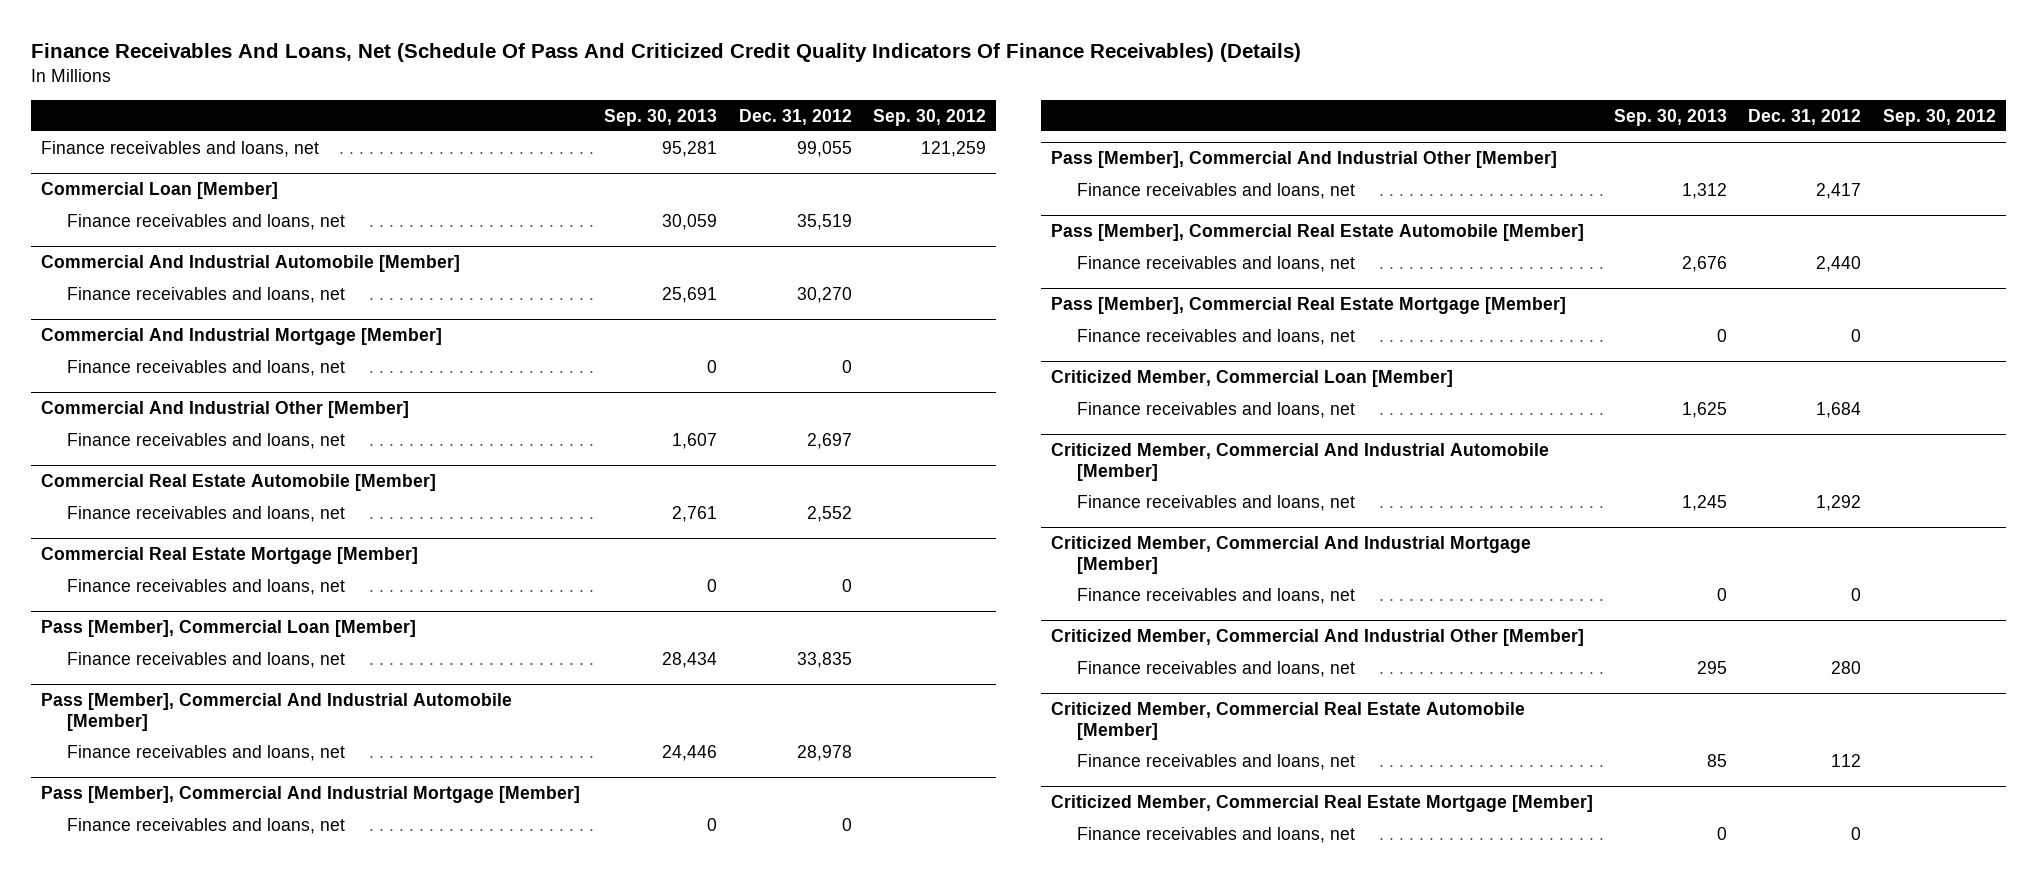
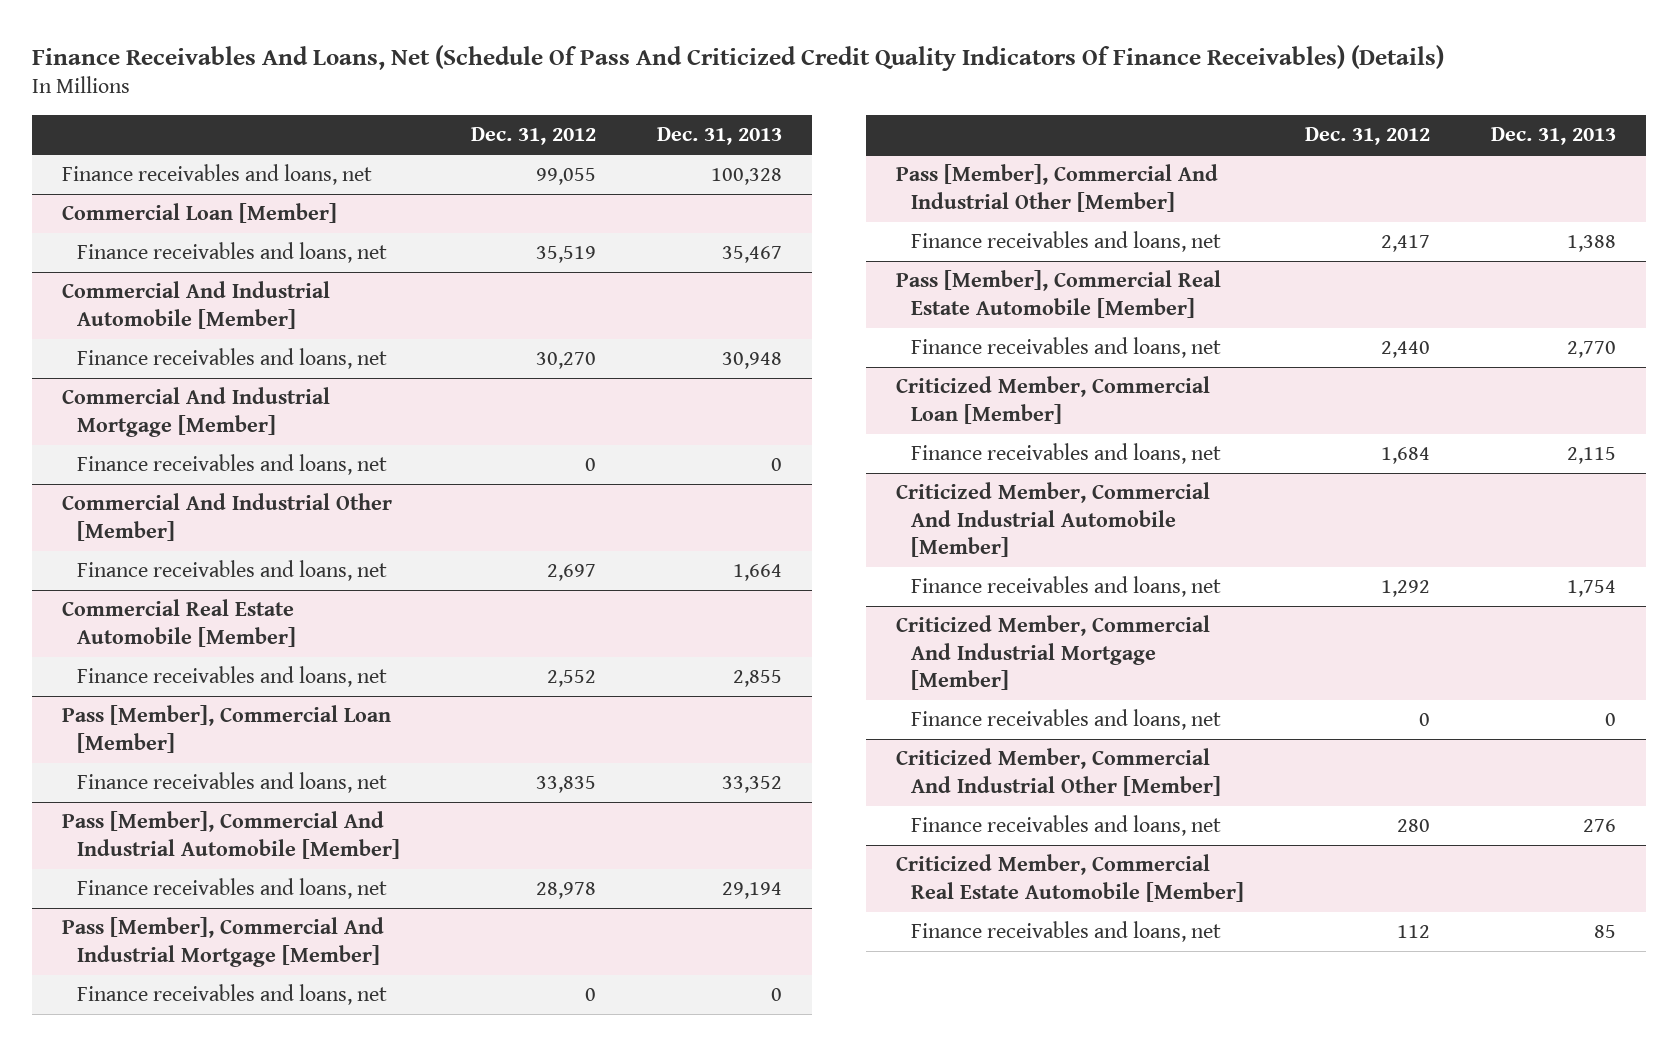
[604,108,718,126] Sep. 30, 2013 -> none
[872,108,986,126] Sep. 30, 2012 -> none
none -> [656,127,782,146] Dec. 31, 2013
[41,547,419,565] Commercial Real Estate Mortgage [Member] -> none
[67,578,346,595] Finance receivables and loans, net -> none
[1051,297,1567,315] Pass [Member], Commercial Real Estate Mortgage [Member] -> none
[1077,328,1356,345] Finance receivables and loans, net -> none
[1051,795,1594,813] Criticized Member, Commercial Real Estate Mortgage [Member] -> none
[1077,826,1356,843] Finance receivables and loans, net -> none

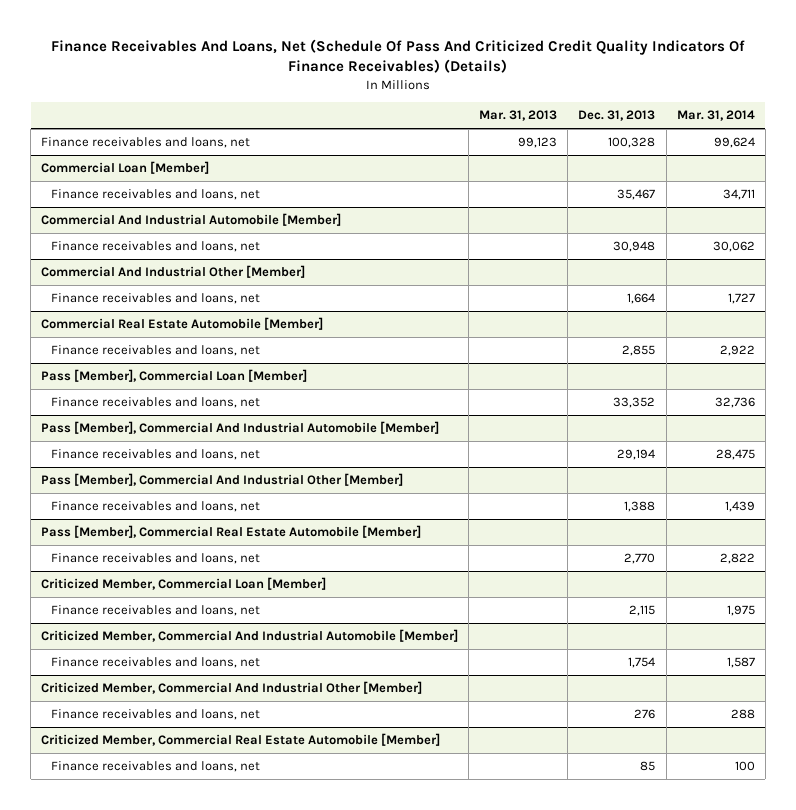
[471,127,597,146] Dec. 31, 2012 -> none
none -> [479,110,558,122] Mar. 31, 2013
none -> [676,110,755,122] Mar. 31, 2014
[62,387,331,437] Commercial And Industrial Mortgage [Member] -> none
[77,454,388,476] Finance receivables and loans, net -> none
[62,917,385,967] Pass [Member], Commercial And Industrial Mortgage [Member] -> none
[77,984,388,1006] Finance receivables and loans, net -> none
[895,615,1210,690] Criticized Member, Commercial And Industrial Mortgage [Member] -> none
[911,709,1222,731] Finance receivables and loans, net -> none

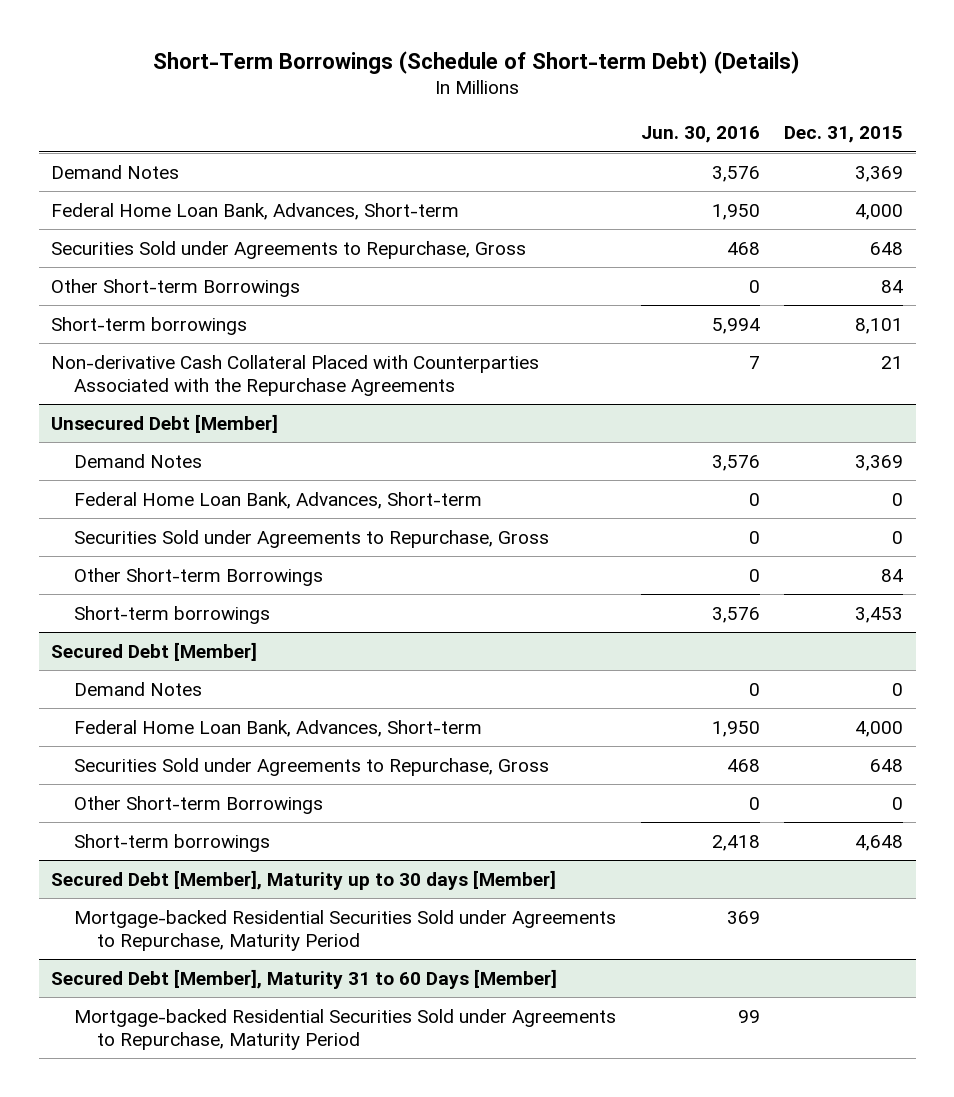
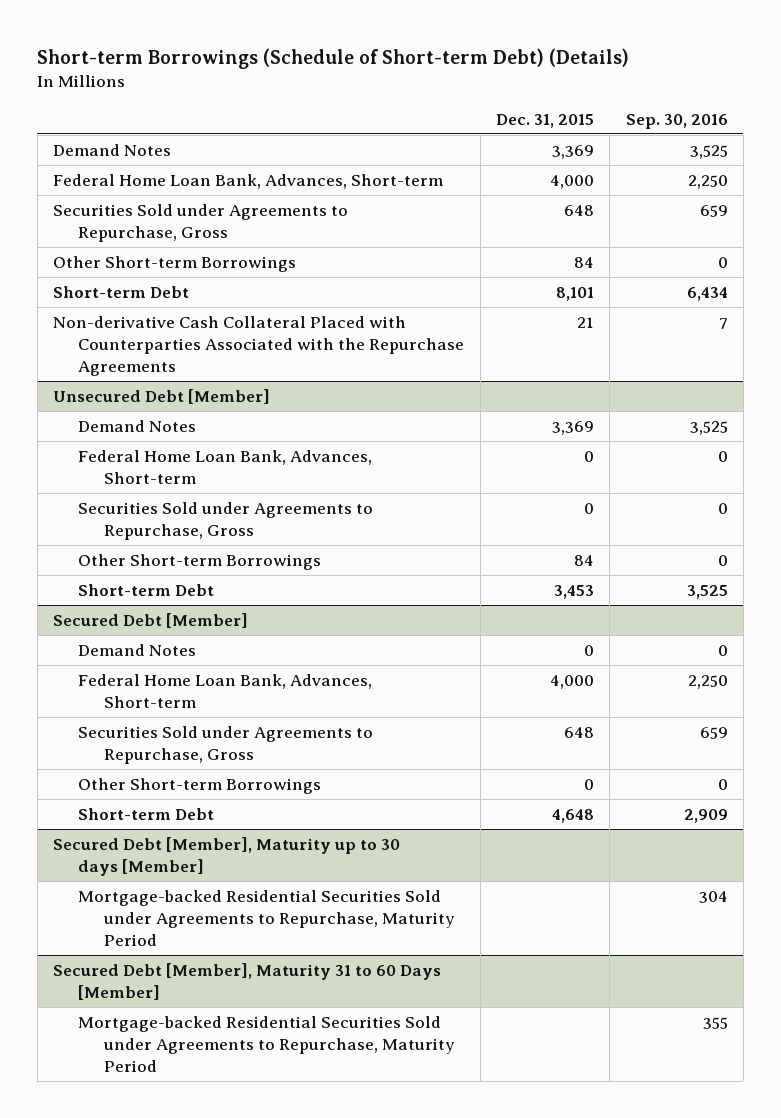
[153,50,801,74] Short-Term Borrowings (Schedule of Short-term Debt) (Details) -> [37,47,630,69] Short-term Borrowings (Schedule of Short-term Debt) (Details)
[640,126,760,144] Jun. 30, 2016 -> none
none -> [625,113,728,129] Sep. 30, 2016
[51,316,248,335] Short-term borrowings -> [53,285,190,298] Short-term Debt
[73,605,270,624] Short-term borrowings -> [78,583,215,596] Short-term Debt
[73,833,270,852] Short-term borrowings -> [78,807,215,820] Short-term Debt

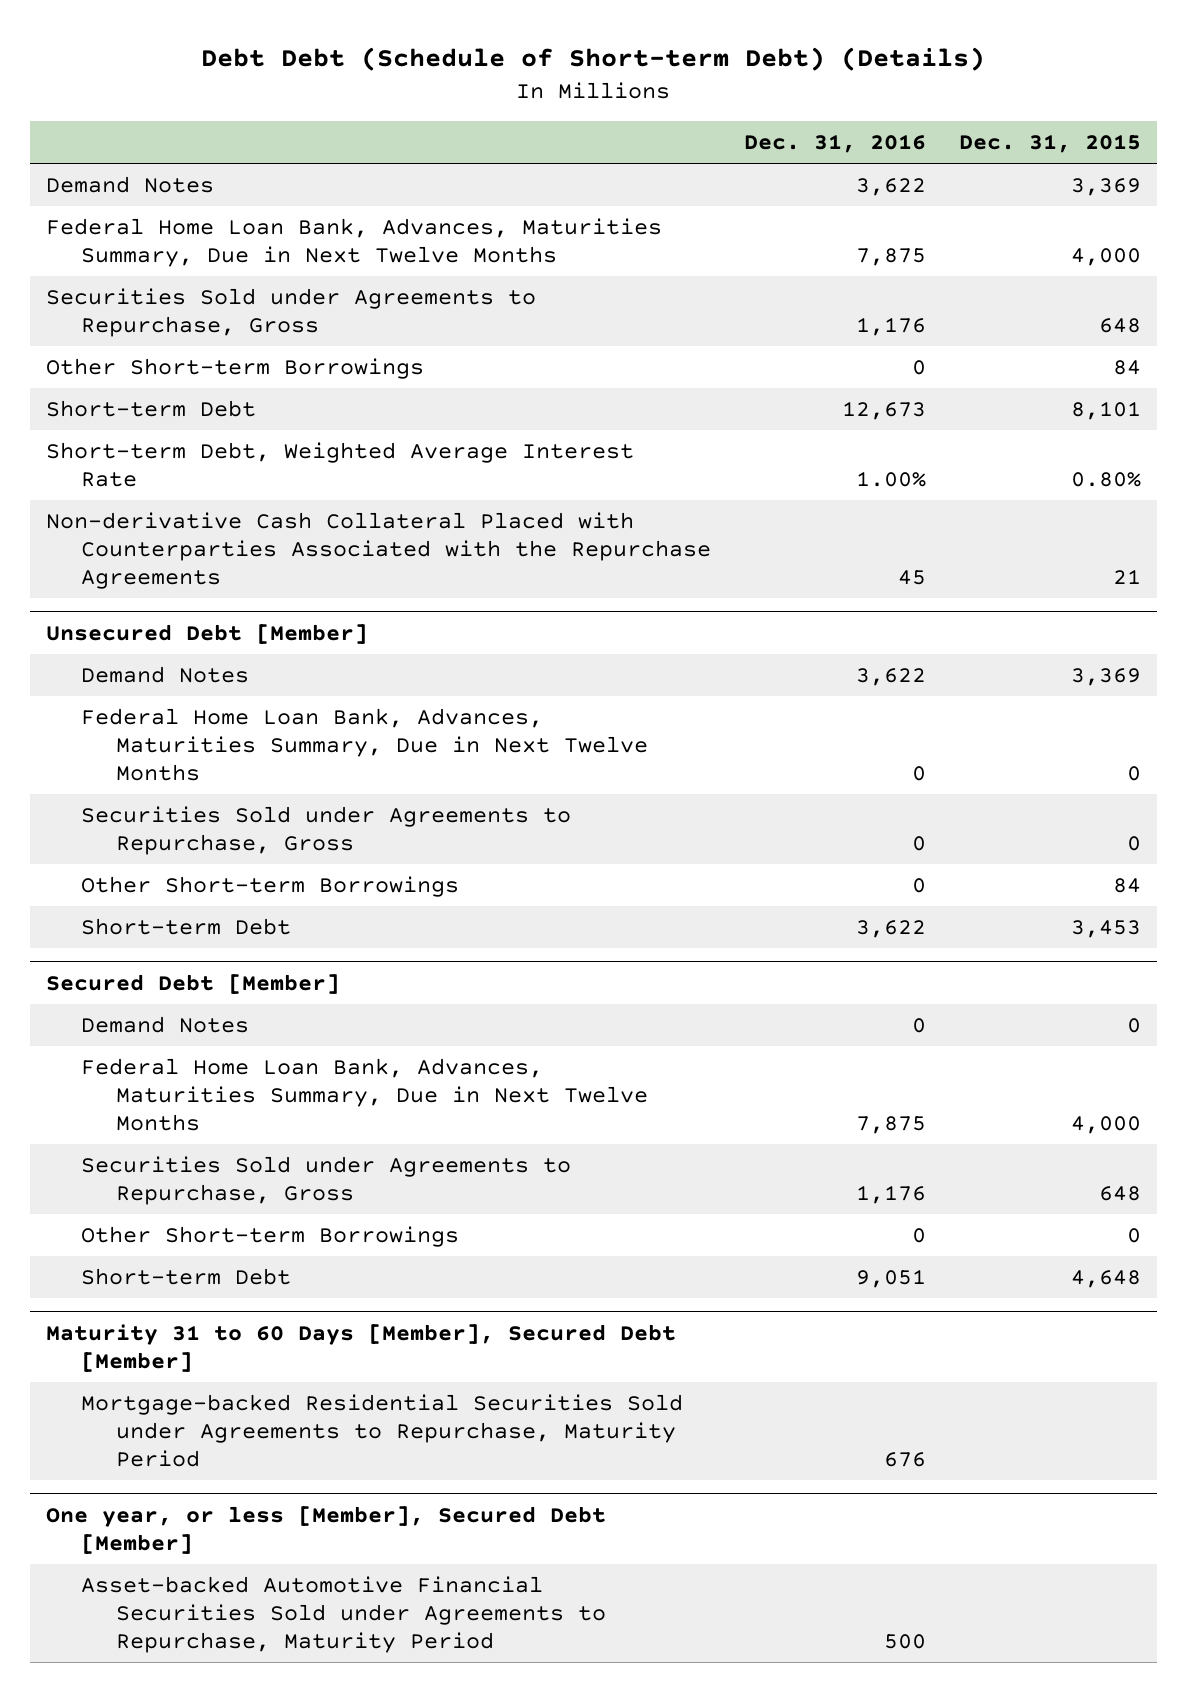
[37,47,630,69] Short-term Borrowings (Schedule of Short-term Debt) (Details) -> [201,47,986,72] Debt Debt (Schedule of Short-term Debt) (Details)
[625,113,728,129] Sep. 30, 2016 -> none
none -> [743,134,926,154] Dec. 31, 2016
[53,173,444,189] Federal Home Loan Bank, Advances, Short-term -> [45,217,662,267] Federal Home Loan Bank, Advances, Maturities Summary, Due in Next Twelve Months
none -> [45,441,634,487] Short-term Debt, Weighted Average Interest Rate
[78,449,373,484] Federal Home Loan Bank, Advances, Short-term -> [80,707,648,781] Federal Home Loan Bank, Advances, Maturities Summary, Due in Next Twelve Months
[78,673,373,708] Federal Home Loan Bank, Advances, Short-term -> [80,1057,648,1131] Federal Home Loan Bank, Advances, Maturities Summary, Due in Next Twelve Months
[53,836,401,876] Secured Debt [Member], Maturity up to 30 days [Member] -> none
[78,889,455,946] Mortgage-backed Residential Securities Sold under Agreements to Repurchase, Maturity Period -> none
[53,962,442,1000] Secured Debt [Member], Maturity 31 to 60 Days [Member] -> [45,1323,676,1372] Maturity 31 to 60 Days [Member], Secured Debt [Member]
none -> [45,1505,606,1554] One year, or less [Member], Secured Debt [Member]
none -> [80,1575,606,1653] Asset-backed Automotive Financial Securities Sold under Agreements to Repurchase, Maturity Period

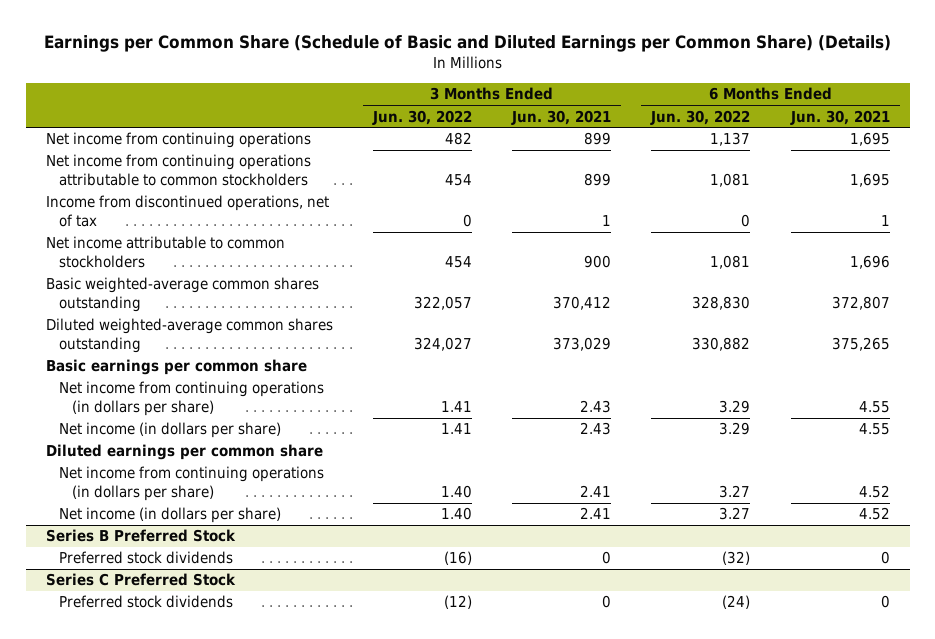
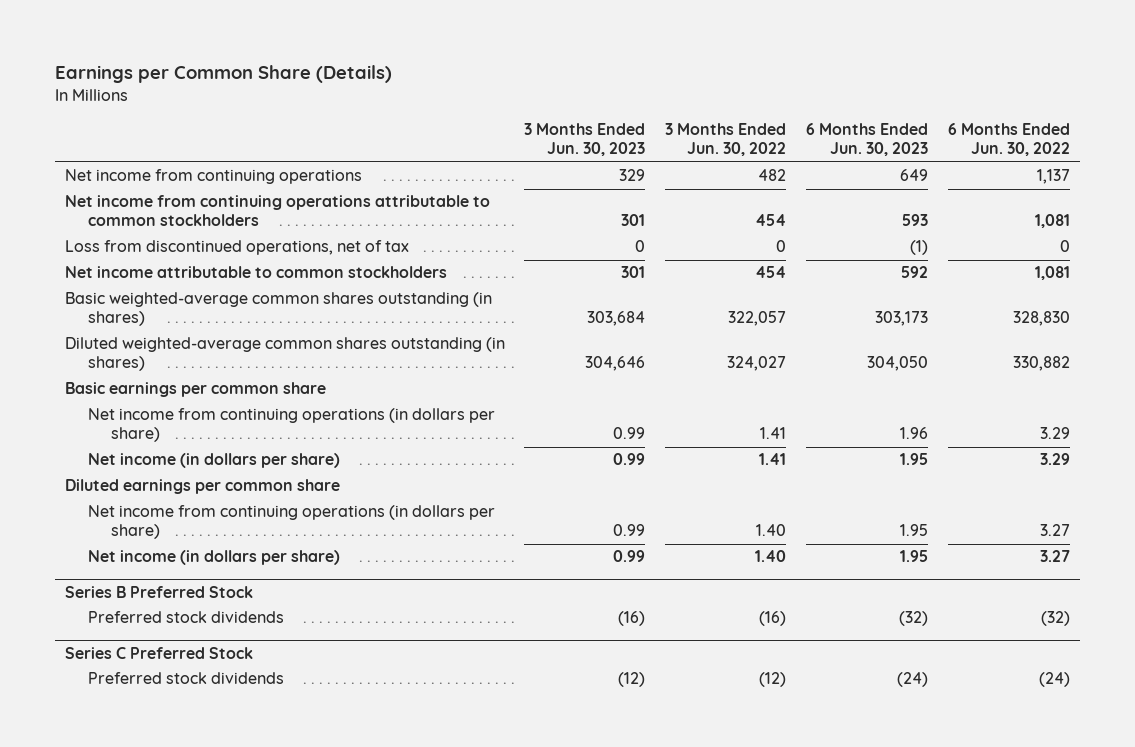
[43,35,891,53] Earnings per Common Share (Schedule of Basic and Diluted Earnings per Common Share) (Details) -> [54,65,392,84] Earnings per Common Share (Details)
[511,109,612,125] Jun. 30, 2021 -> none
[789,109,890,125] Jun. 30, 2021 -> none
none -> [524,123,646,157] 3 Months Ended Jun. 30, 2023
none -> [806,123,929,157] 6 Months Ended Jun. 30, 2023
[45,195,329,227] Income from discontinued operations, net of tax -> [64,240,409,256] Loss from discontinued operations, net of tax
[45,277,319,312] Basic weighted-average common shares outstanding -> [64,292,492,327] Basic weighted-average common shares outstanding (in shares)
[45,318,333,353] Diluted weighted-average common shares outstanding -> [64,337,505,372] Diluted weighted-average common shares outstanding (in shares)

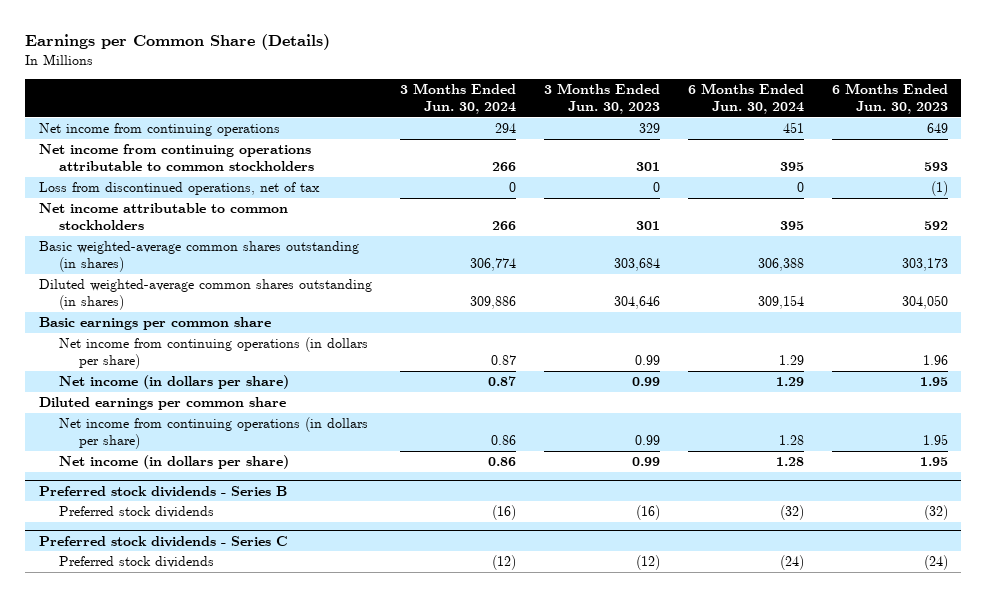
[665,123,787,157] 3 Months Ended Jun. 30, 2022 -> none
[948,123,1071,157] 6 Months Ended Jun. 30, 2022 -> none
none -> [399,83,516,114] 3 Months Ended Jun. 30, 2024
none -> [687,83,804,114] 6 Months Ended Jun. 30, 2024
[64,585,253,598] Series B Preferred Stock -> [38,485,287,497] Preferred stock dividends - Series B
[64,646,253,659] Series C Preferred Stock -> [38,535,288,547] Preferred stock dividends - Series C

